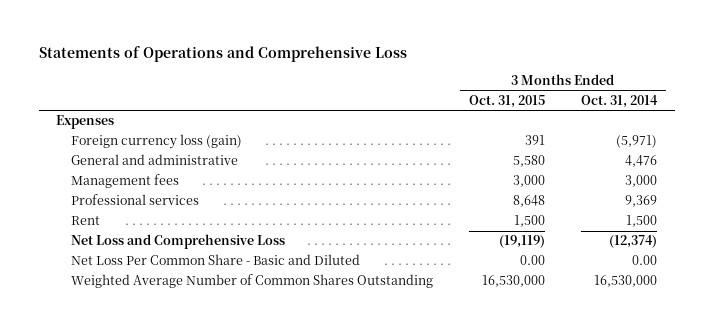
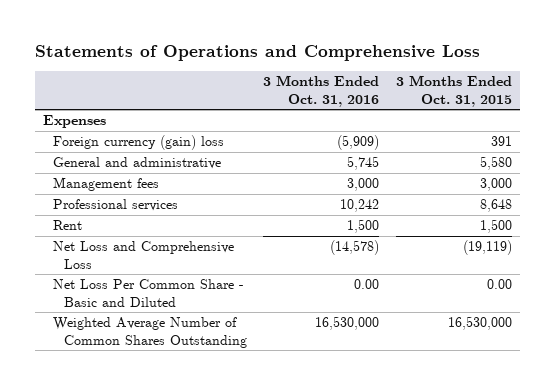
[580,94,658,108] Oct. 31, 2014 -> none
none -> [263,75,380,107] 3 Months Ended Oct. 31, 2016
[71,134,243,150] Foreign currency loss (gain) -> [53,135,225,151] Foreign currency (gain) loss

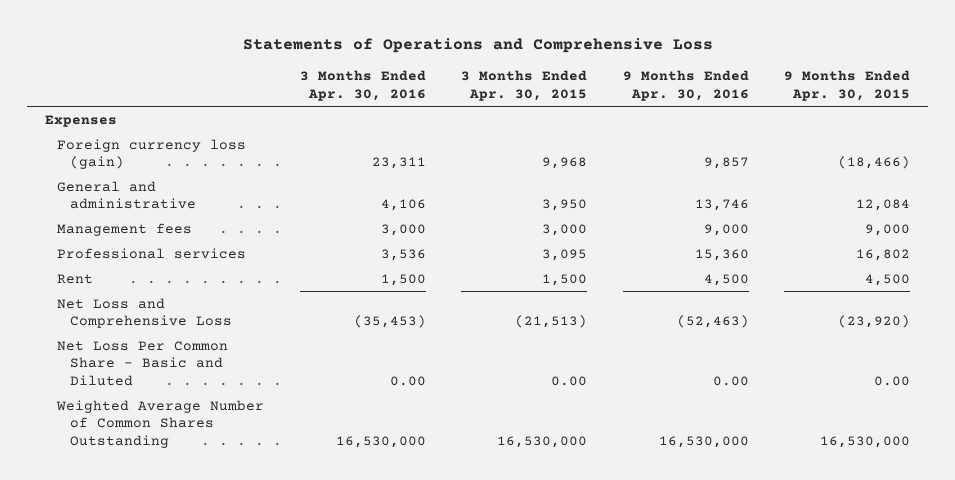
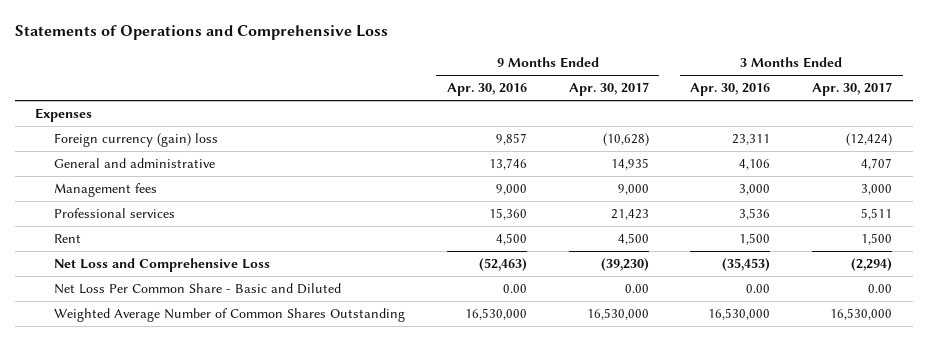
[461,70,588,102] 3 Months Ended Apr. 30, 2015 -> none
[784,70,911,102] 9 Months Ended Apr. 30, 2015 -> none
none -> [568,82,649,97] Apr. 30, 2017
none -> [812,82,893,97] Apr. 30, 2017
[57,138,247,170] Foreign currency loss (gain) -> [53,132,218,147] Foreign currency (gain) loss

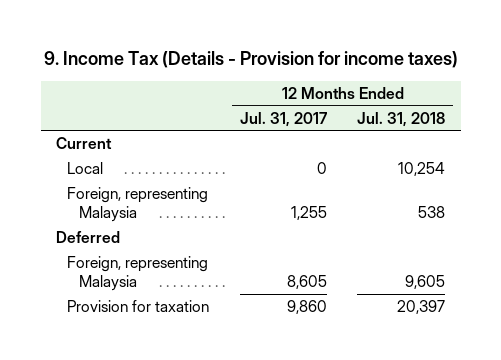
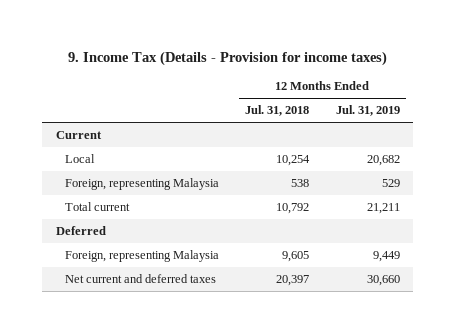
[239,111,327,127] Jul. 31, 2017 -> none
none -> [335,105,400,117] Jul. 31, 2019
none -> [65,201,131,211] Total current
[67,300,210,313] Provision for taxation -> [65,273,217,283] Net current and deferred taxes

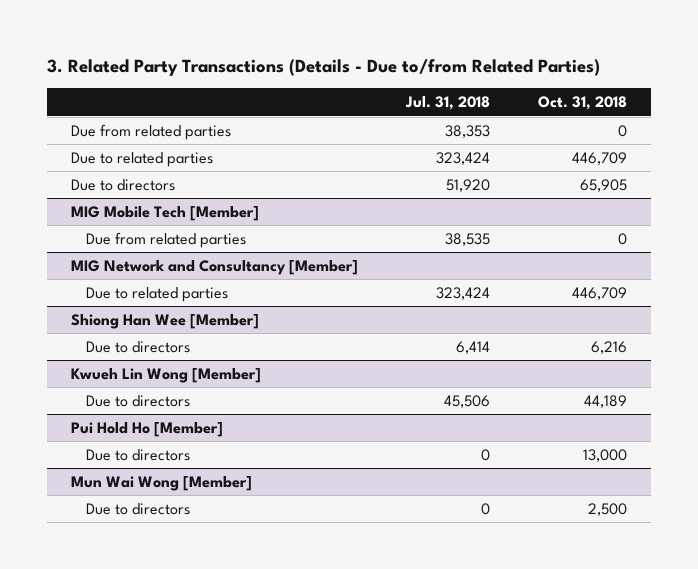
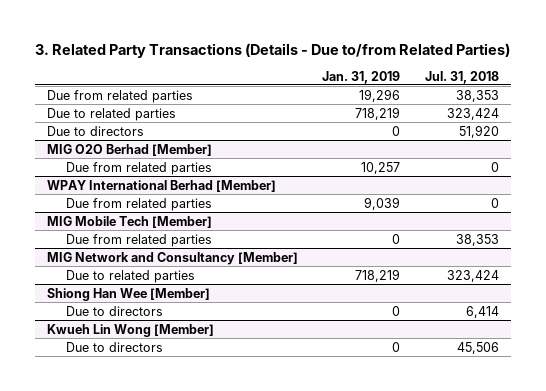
[538,96,628,111] Oct. 31, 2018 -> none
none -> [322,70,401,84] Jan. 31, 2019
none -> [47,143,213,156] MIG O2O Berhad [Member]
none -> [66,161,213,175] Due from related parties
none -> [47,179,277,192] WPAY International Berhad [Member]
none -> [66,197,213,211] Due from related parties
[445,233,491,247] 38,535 -> [455,233,499,246] 38,353
[70,422,223,438] Pui Hold Ho [Member] -> none
[86,449,191,462] Due to directors -> none
[70,476,252,492] Mun Wai Wong [Member] -> none
[86,503,191,516] Due to directors -> none

